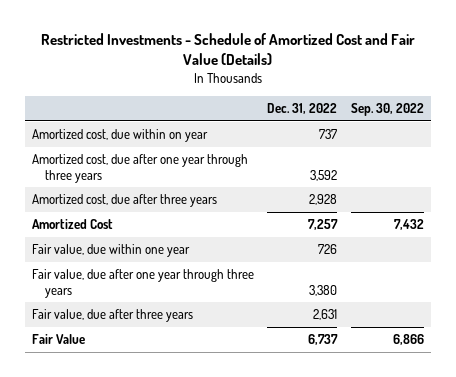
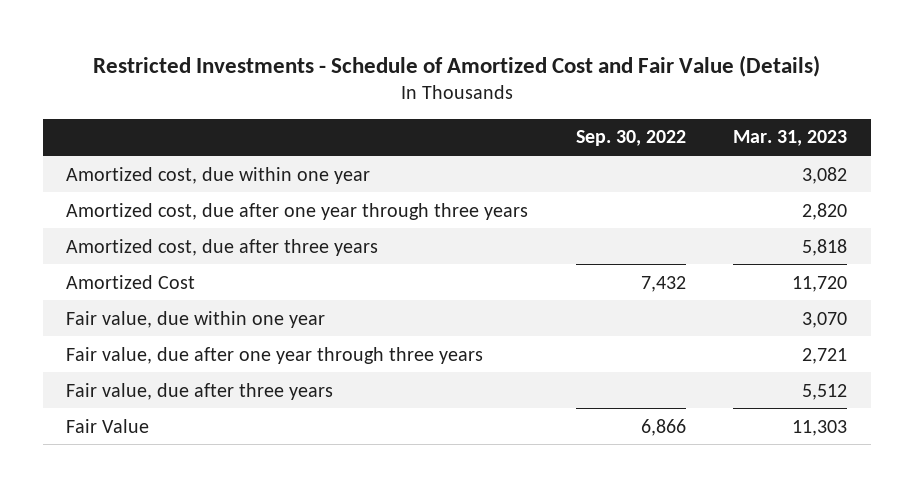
[267,102,338,114] Dec. 31, 2022 -> none
none -> [733,130,848,147] Mar. 31, 2023
[31,129,208,143] Amortized cost, due within on year -> [66,166,371,184] Amortized cost, due within one year

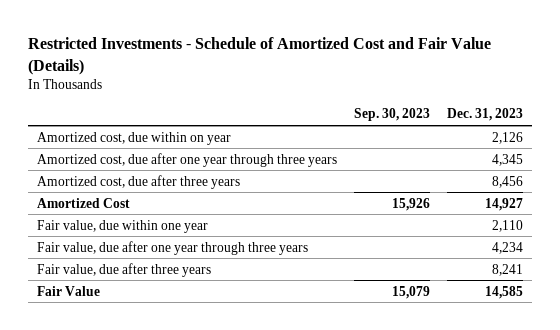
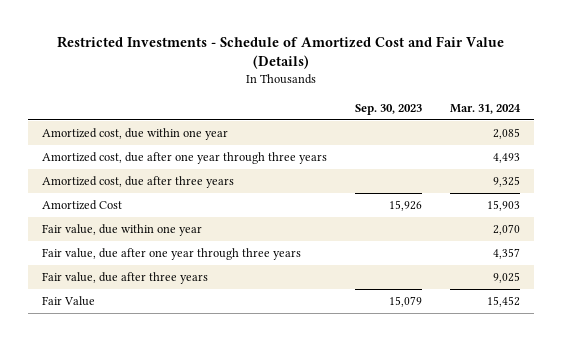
[447,108,524,122] Dec. 31, 2023 -> none
none -> [449,103,521,114] Mar. 31, 2024
[36,131,231,145] Amortized cost, due within on year -> [41,128,228,141] Amortized cost, due within one year

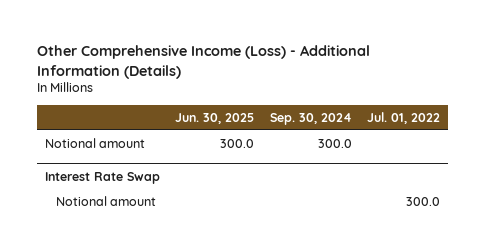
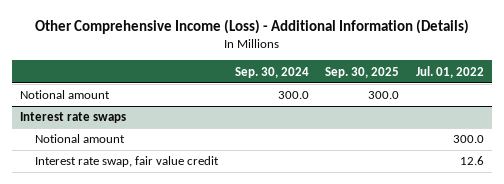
[175,112,255,124] Jun. 30, 2025 -> none
none -> [325,66,400,78] Sep. 30, 2025
[44,171,160,184] Interest Rate Swap -> [20,112,127,124] Interest rate swaps
none -> [34,156,219,168] Interest rate swap, fair value credit

